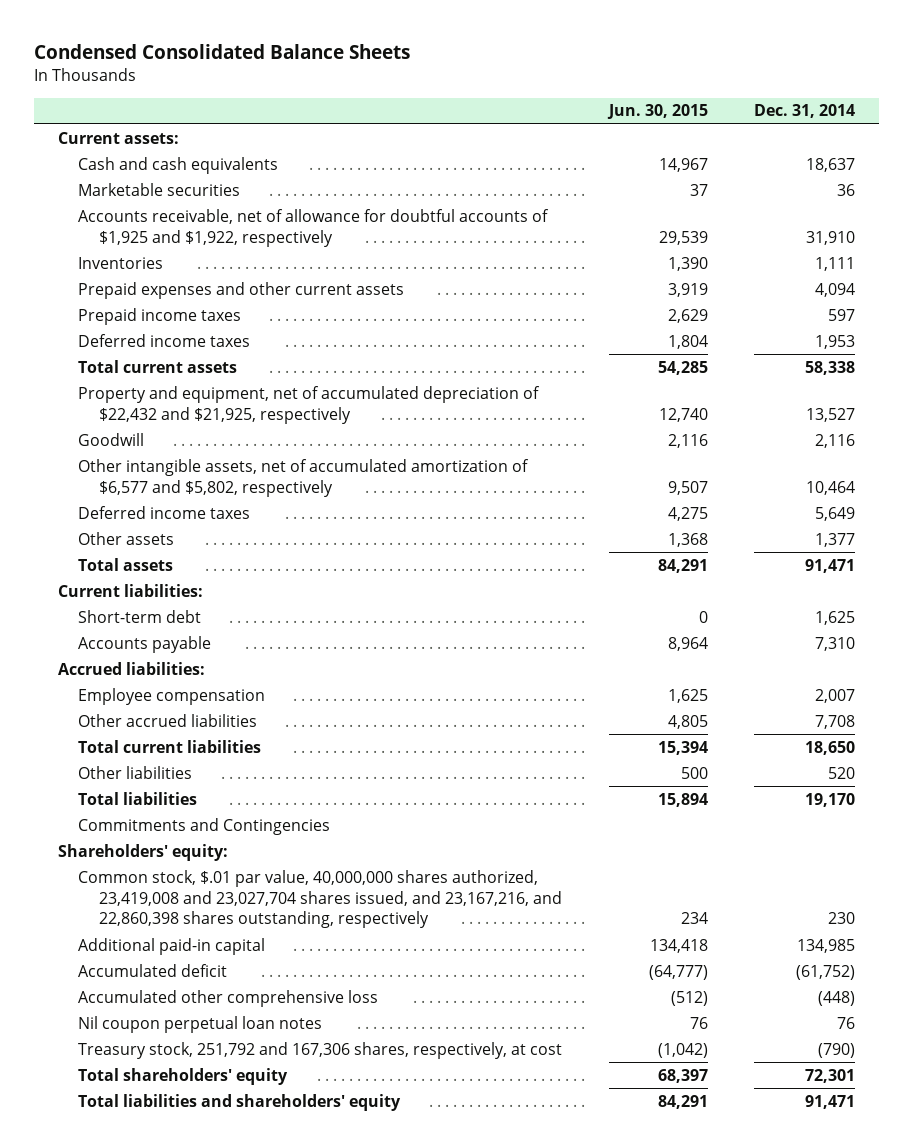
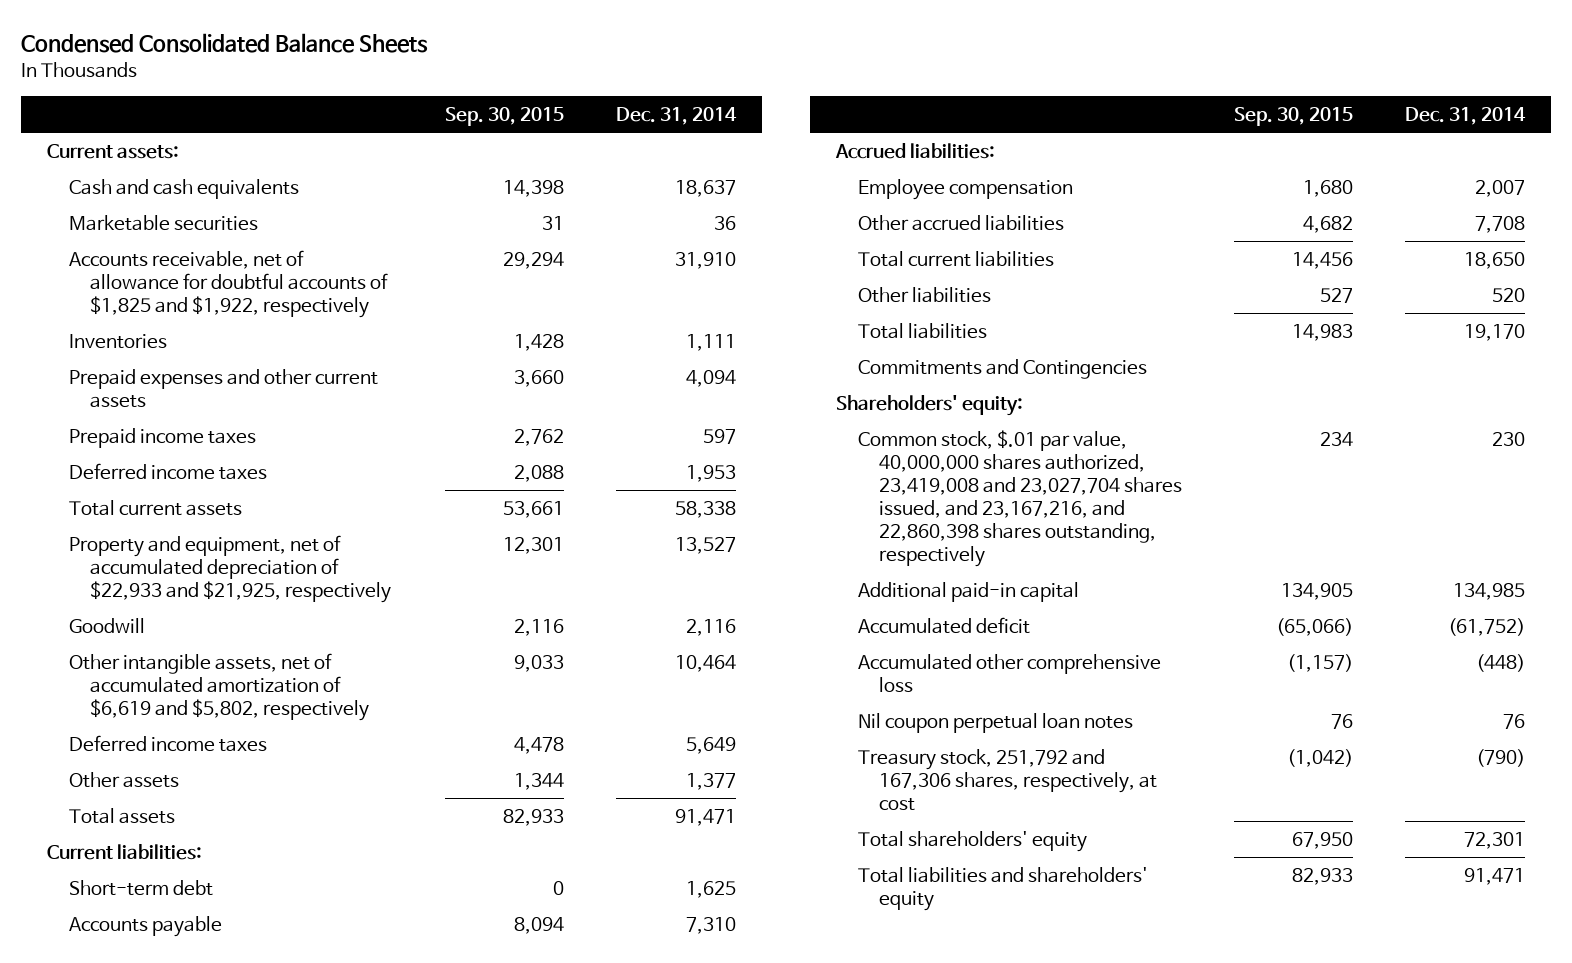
[606,104,708,120] Jun. 30, 2015 -> none
none -> [445,106,565,126] Sep. 30, 2015
[78,208,550,247] Accounts receivable, net of allowance for doubtful accounts of $1,925 and $1,922, respectively -> [68,249,388,319] Accounts receivable, net of allowance for doubtful accounts of $1,825 and $1,922, respectively
[78,385,541,424] Property and equipment, net of accumulated depreciation of $22,432 and $21,925, respectively -> [68,534,391,604] Property and equipment, net of accumulated depreciation of $22,933 and $21,925, respectively
[78,458,530,497] Other intangible assets, net of accumulated amortization of $6,577 and $5,802, respectively -> [68,652,369,722] Other intangible assets, net of accumulated amortization of $6,619 and $5,802, respectively

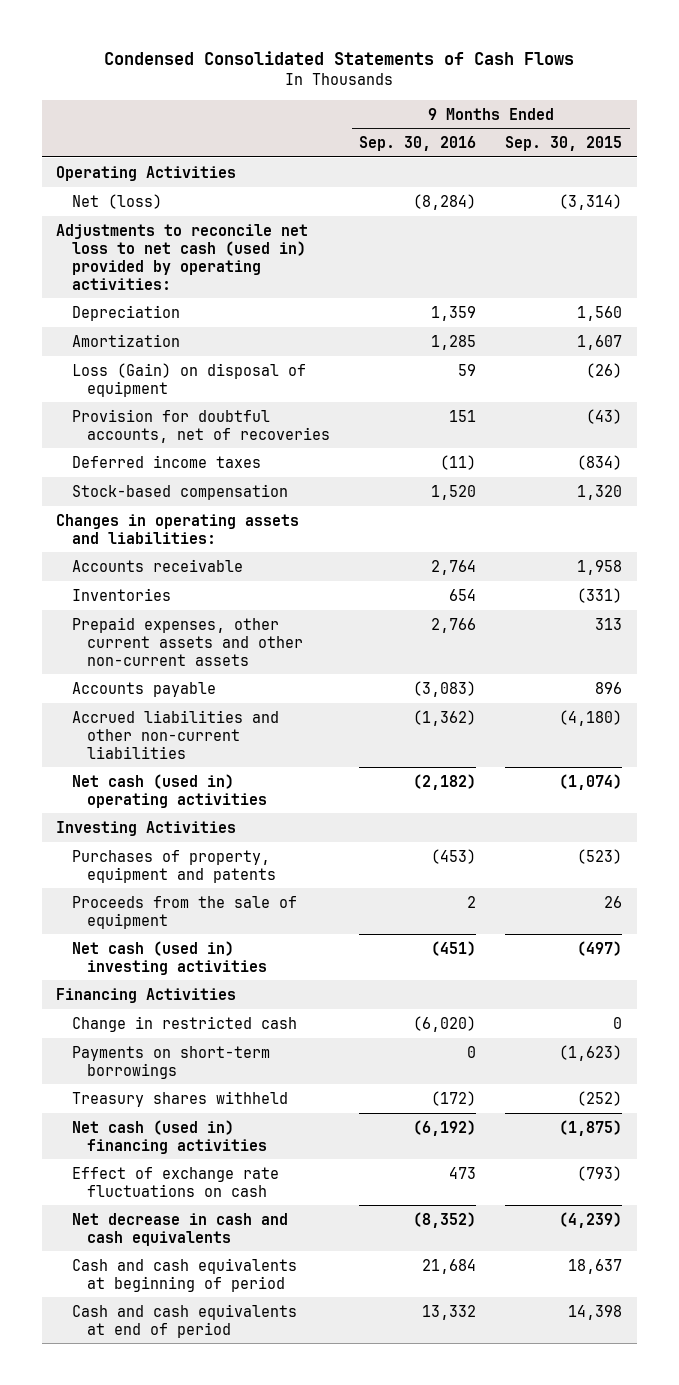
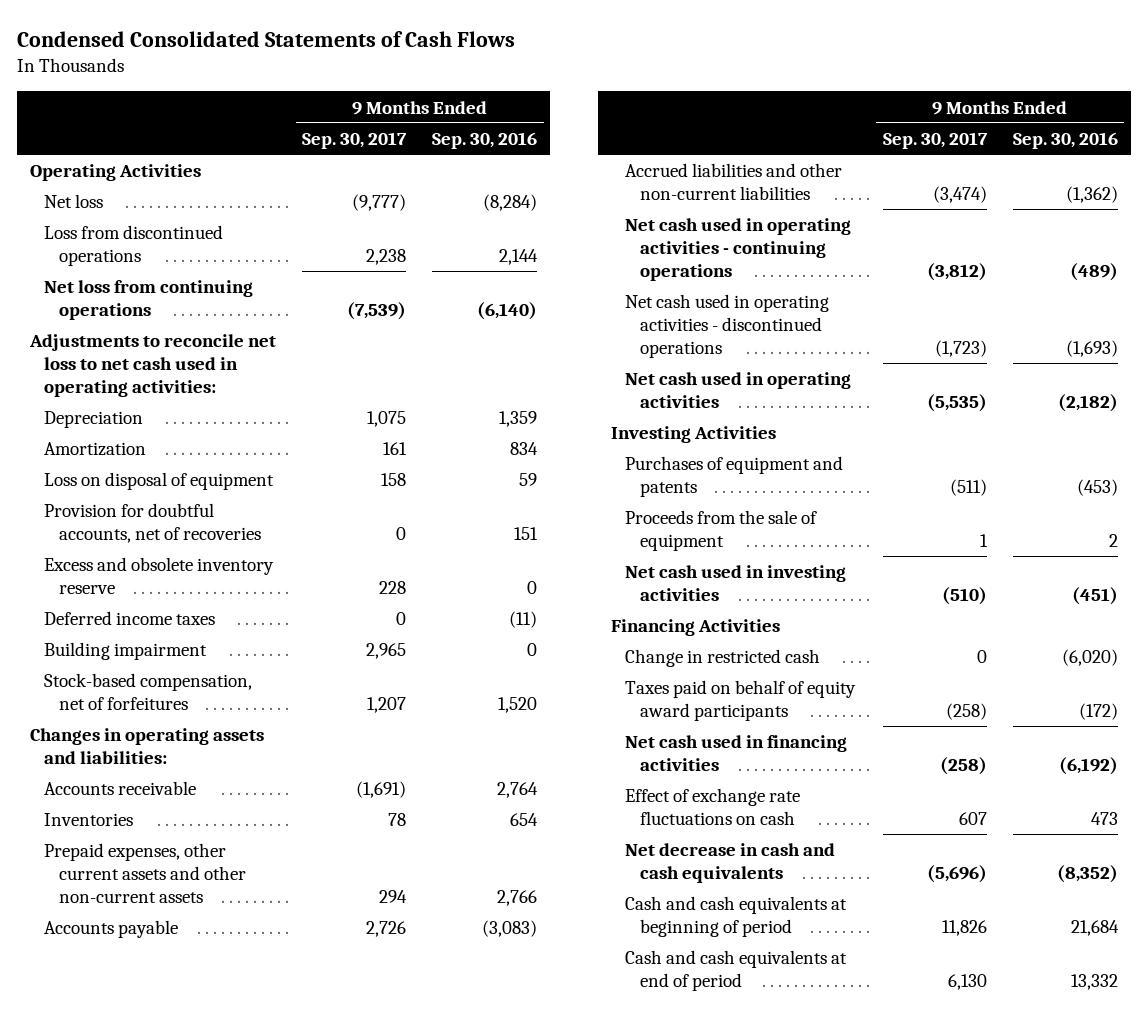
[505,136,623,152] Sep. 30, 2015 -> none
none -> [302,131,408,149] Sep. 30, 2017
[71,193,162,209] Net (loss) -> [44,194,104,209] Net loss
none -> [44,225,224,266] Loss from discontinued operations
none -> [44,280,254,320] Net loss from continuing operations
[56,223,309,290] Adjustments to reconcile net loss to net cash (used in) provided by operating activities: -> [28,334,276,397] Adjustments to reconcile net loss to net cash used in operating activities:
[430,334,476,350] 1,285 -> [510,442,539,456] 834
[71,362,306,397] Loss (Gain) on disposal of equipment -> [44,472,275,491] Loss on disposal of equipment
none -> [44,557,275,594] Excess and obsolete inventory reserve
none -> [44,642,208,661] Building impairment
[71,483,288,500] Stock-based compensation -> [44,673,253,710] Stock-based compensation, net of forfeitures
none -> [625,218,852,281] Net cash used in operating activities - continuing operations
none -> [625,294,830,358] Net cash used in operating activities - discontinued operations
[71,773,267,808] Net cash (used in) operating activities -> [625,372,852,408] Net cash used in operating activities
[71,849,276,883] Purchases of property, equipment and patents -> [625,456,844,497] Purchases of equipment and patents
[71,940,267,975] Net cash (used in) investing activities -> [625,565,847,601] Net cash used in investing activities
[71,1045,270,1079] Payments on short-term borrowings -> none
[71,1090,288,1107] Treasury shares withheld -> [625,680,857,721] Taxes paid on behalf of equity award participants
[71,1119,267,1154] Net cash (used in) financing activities -> [625,735,848,771] Net cash used in financing activities

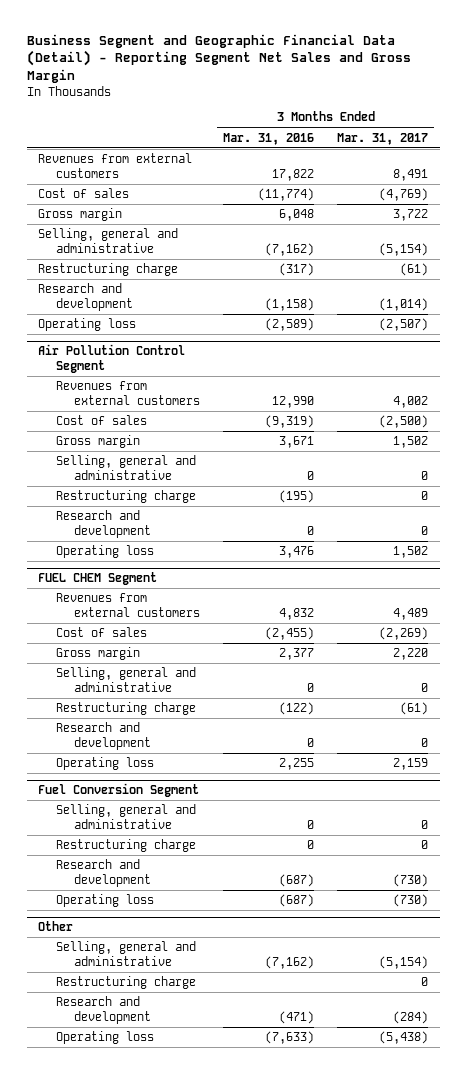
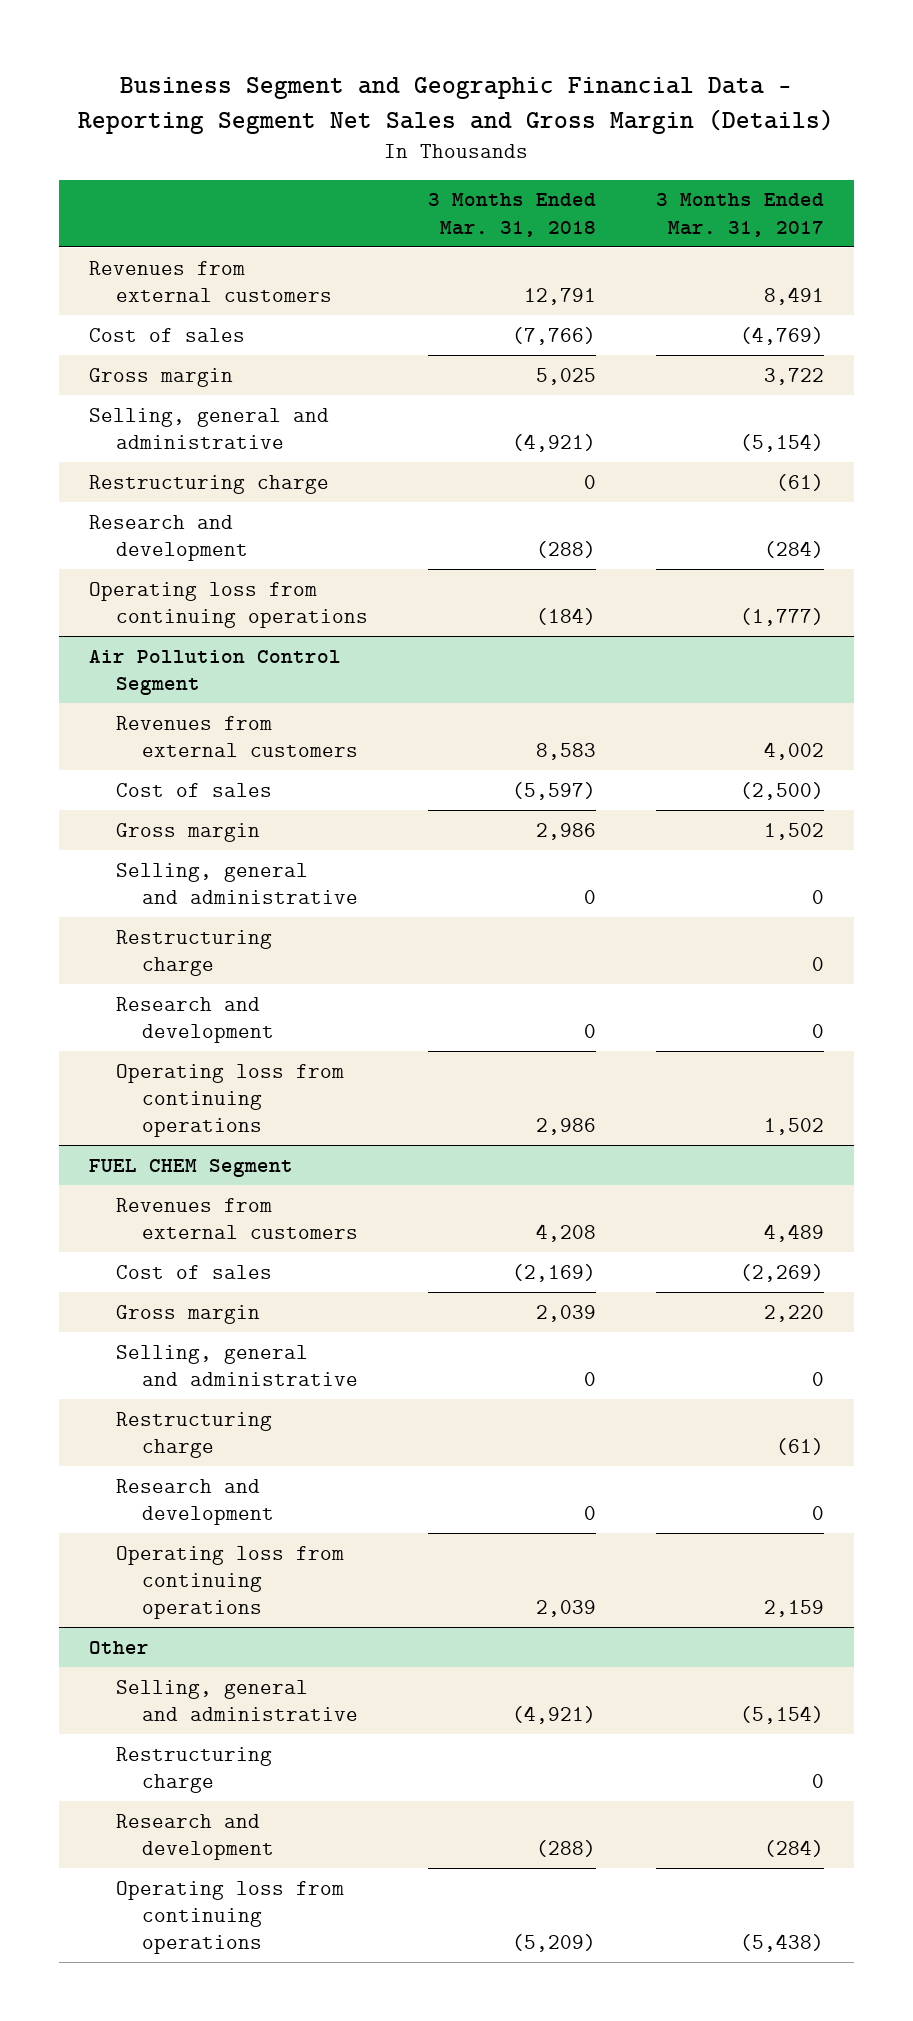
[26,33,411,84] Business Segment and Geographic Financial Data (Detail) - Reporting Segment Net Sales and Gross Margin -> [78,77,835,134] Business Segment and Geographic Financial Data - Reporting Segment Net Sales and Gross Margin (Details)
[223,132,315,145] Mar. 31, 2016 -> none
none -> [427,193,596,237] 3 Months Ended Mar. 31, 2018
[379,297,429,311] (1,014) -> [763,540,824,558] (284)
[38,318,137,332] Operating loss -> [89,581,368,628] Operating loss from continuing operations
[379,318,429,332] (2,507) -> [739,607,824,626] (1,777)
[56,545,155,559] Operating loss -> [115,1063,344,1138] Operating loss from continuing operations
[38,783,200,798] Fuel Conversion Segment -> none
[56,804,197,829] Selling, general and administrative -> none
[56,839,197,853] Restructuring charge -> none
[56,859,151,887] Research and development -> none
[56,894,155,908] Operating loss -> none
[56,757,155,771] Operating loss -> [115,1545,344,1620] Operating loss from continuing operations
[56,1031,155,1045] Operating loss -> [115,1880,344,1955] Operating loss from continuing operations

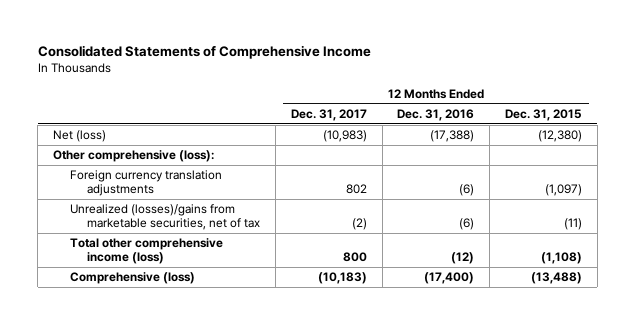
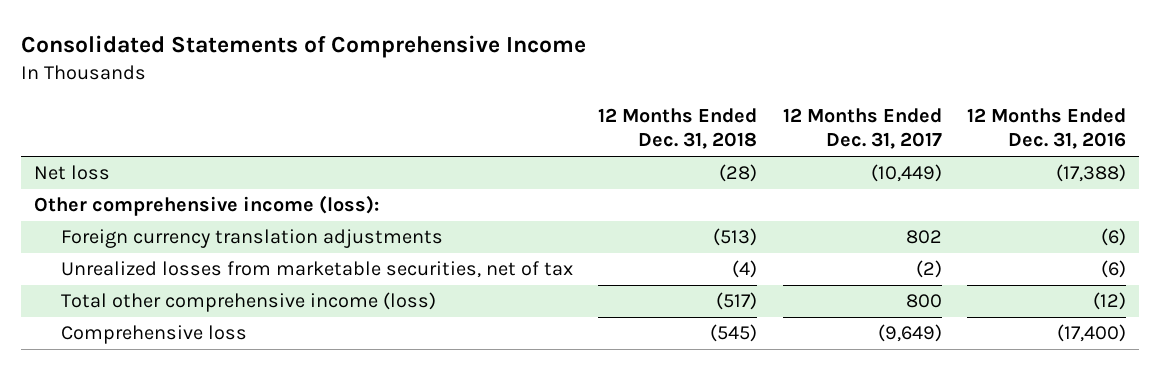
[504,109,582,122] Dec. 31, 2015 -> none
none -> [598,107,758,150] 12 Months Ended Dec. 31, 2018
[52,130,106,143] Net (loss) -> [34,165,111,181] Net loss
[322,130,367,143] (10,983) -> [870,164,942,183] (10,449)
[52,150,214,163] Other comprehensive (loss): -> [34,195,380,217] Other comprehensive income (loss):
[70,204,261,231] Unrealized (losses)/gains from marketable securities, net of tax -> [60,261,573,279] Unrealized losses from marketable securities, net of tax
[70,272,196,285] Comprehensive (loss) -> [60,325,247,345] Comprehensive loss
[317,272,367,285] (10,183) -> [877,324,942,343] (9,649)

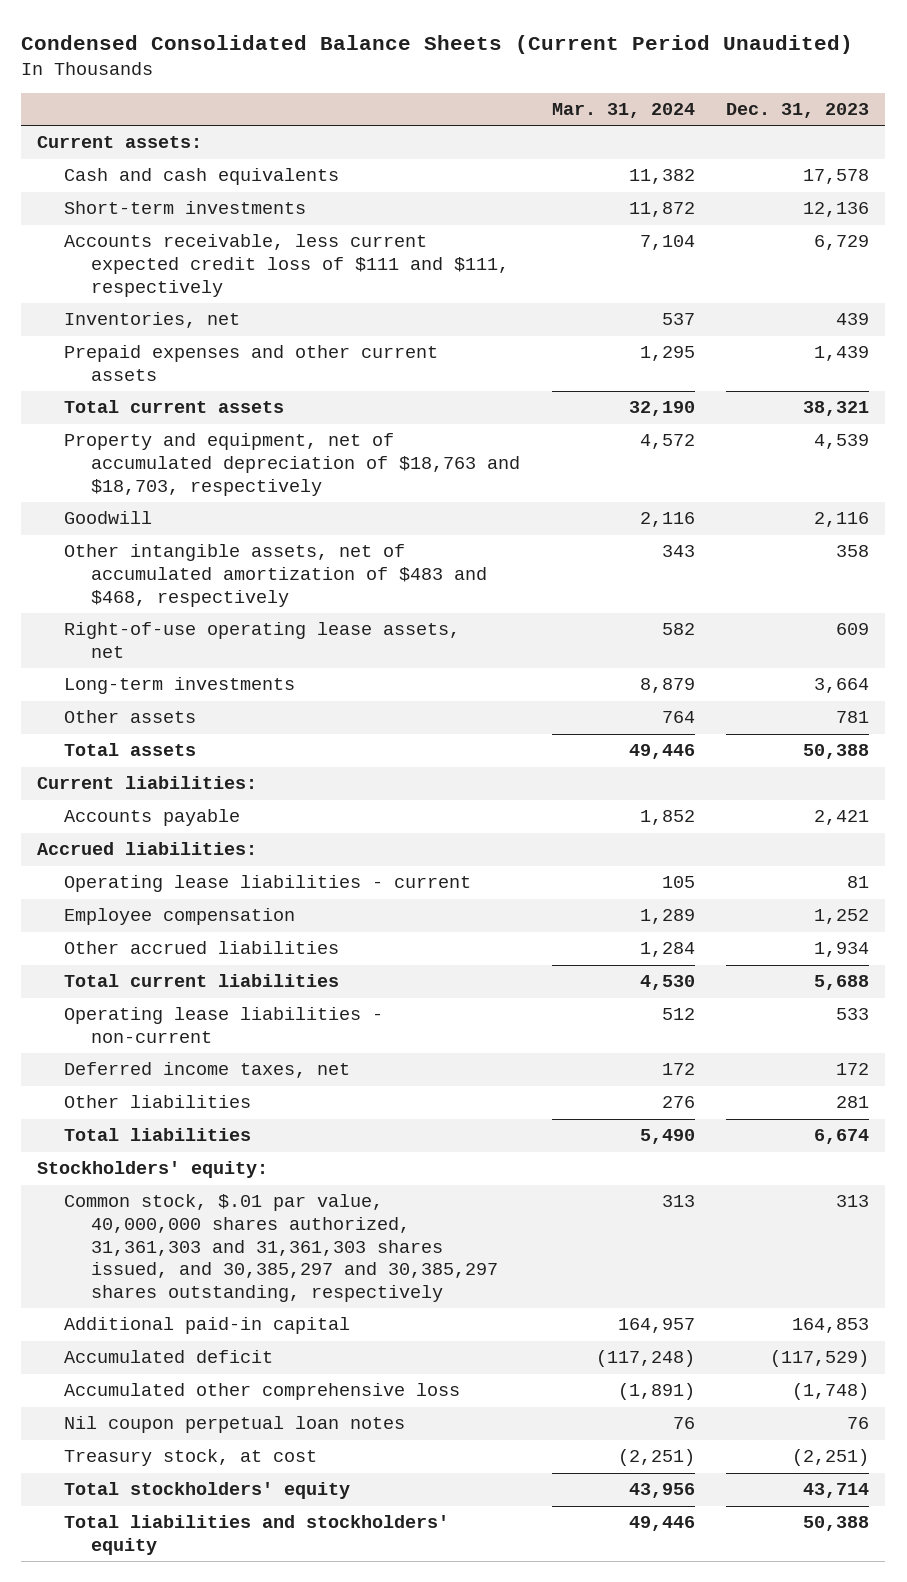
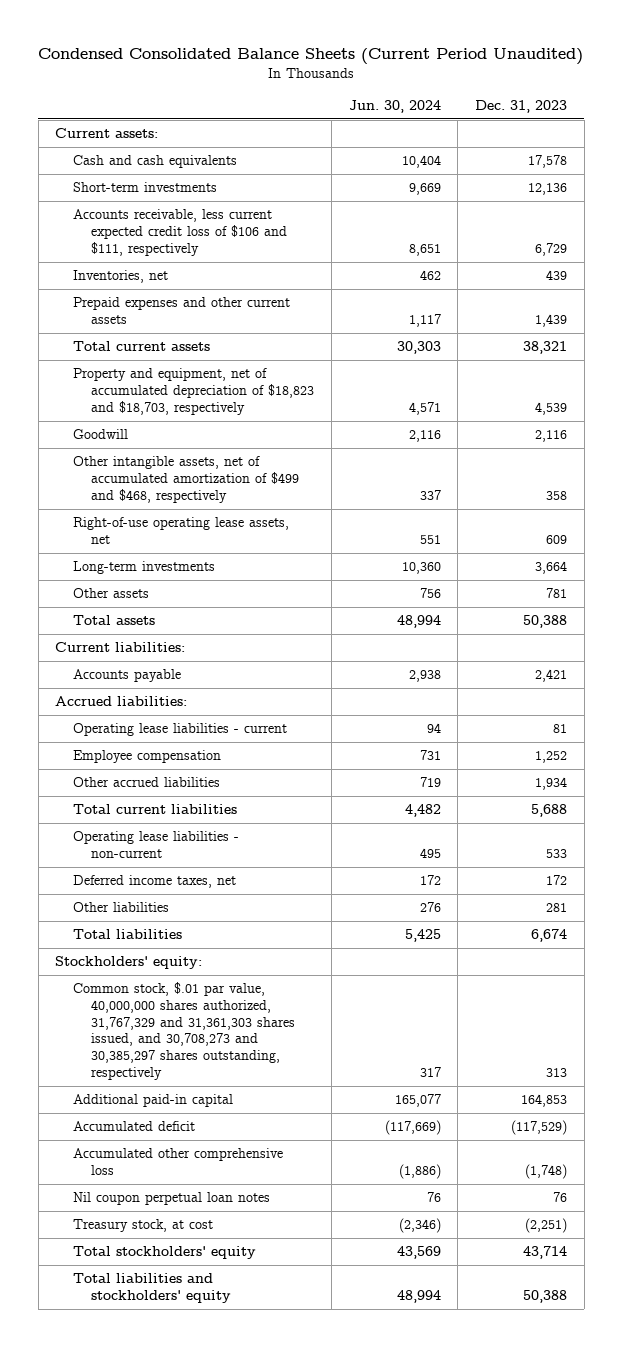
[551,103,695,119] Mar. 31, 2024 -> none
none -> [348,99,441,113] Jun. 30, 2024
[64,234,509,297] Accounts receivable, less current expected credit loss of $111 and $111, respectively -> [73,209,288,256] Accounts receivable, less current expected credit loss of $106 and $111, respectively
[64,433,520,496] Property and equipment, net of accumulated depreciation of $18,763 and $18,703, respectively -> [73,368,315,415] Property and equipment, net of accumulated depreciation of $18,823 and $18,703, respectively
[64,544,487,607] Other intangible assets, net of accumulated amortization of $483 and $468, respectively -> [73,456,300,503] Other intangible assets, net of accumulated amortization of $499 and $468, respectively
[64,1194,498,1302] Common stock, $.01 par value, 40,000,000 shares authorized, 31,361,303 and 31,361,303 shares issued, and 30,385,297 and 30,385,297 shares outstanding, respectively -> [73,982,296,1080] Common stock, $.01 par value, 40,000,000 shares authorized, 31,767,329 and 31,361,303 shares issued, and 30,708,273 and 30,385,297 shares outstanding, respectively

